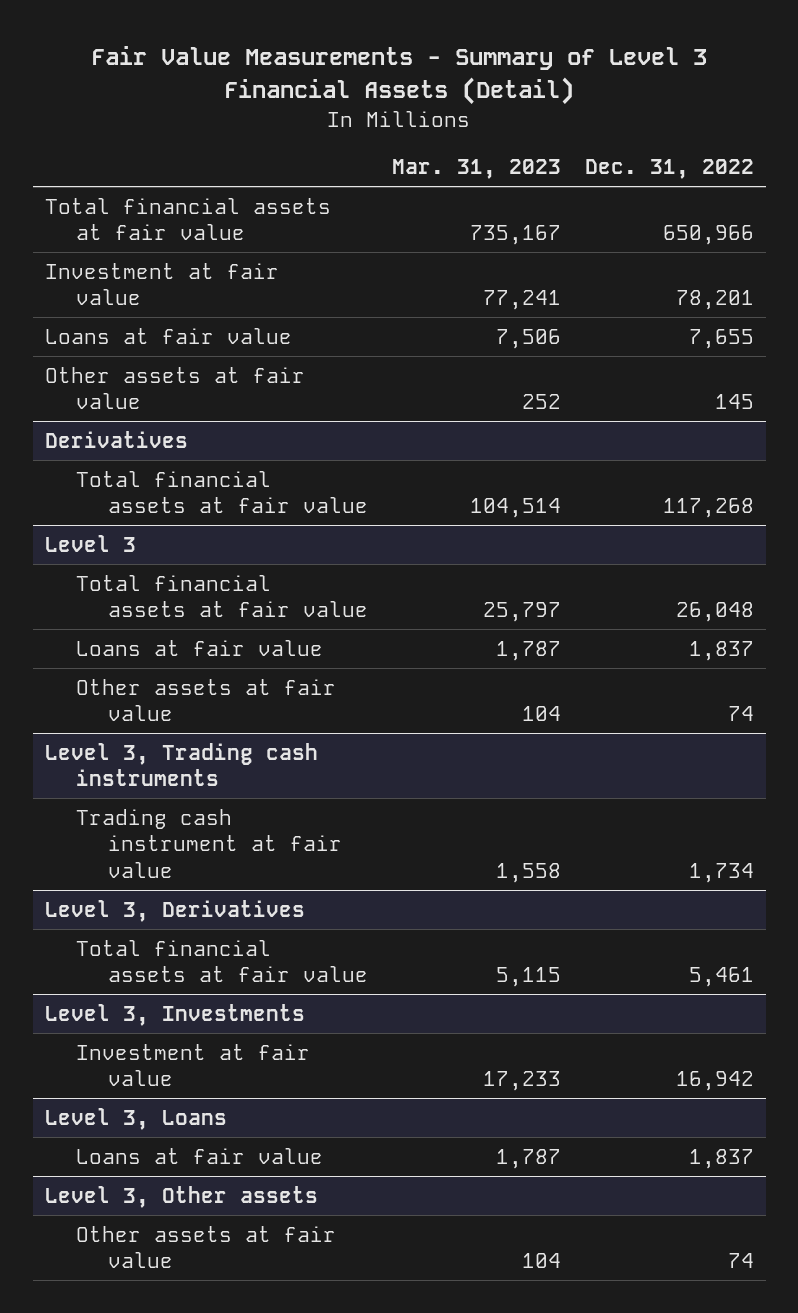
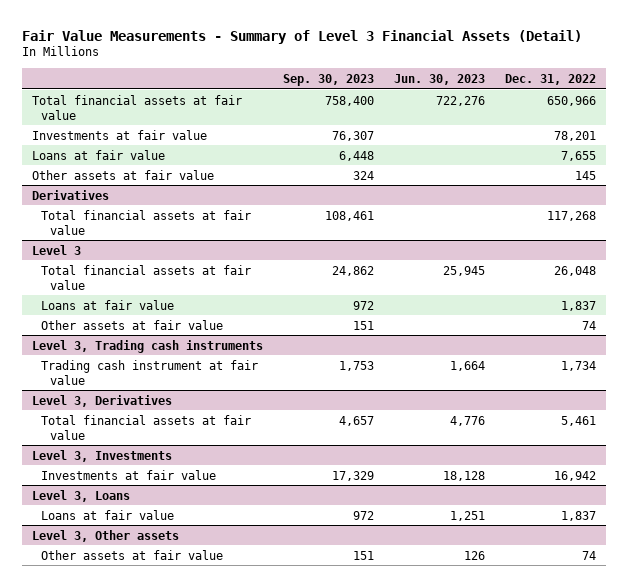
[392,159,562,180] Mar. 31, 2023 -> none
none -> [283,73,375,86] Sep. 30, 2023
none -> [393,73,485,85] Jun. 30, 2023
[44,262,279,306] Investment at fair value -> [32,129,208,140] Investments at fair value
[76,1043,311,1087] Investment at fair value -> [41,469,217,480] Investments at fair value

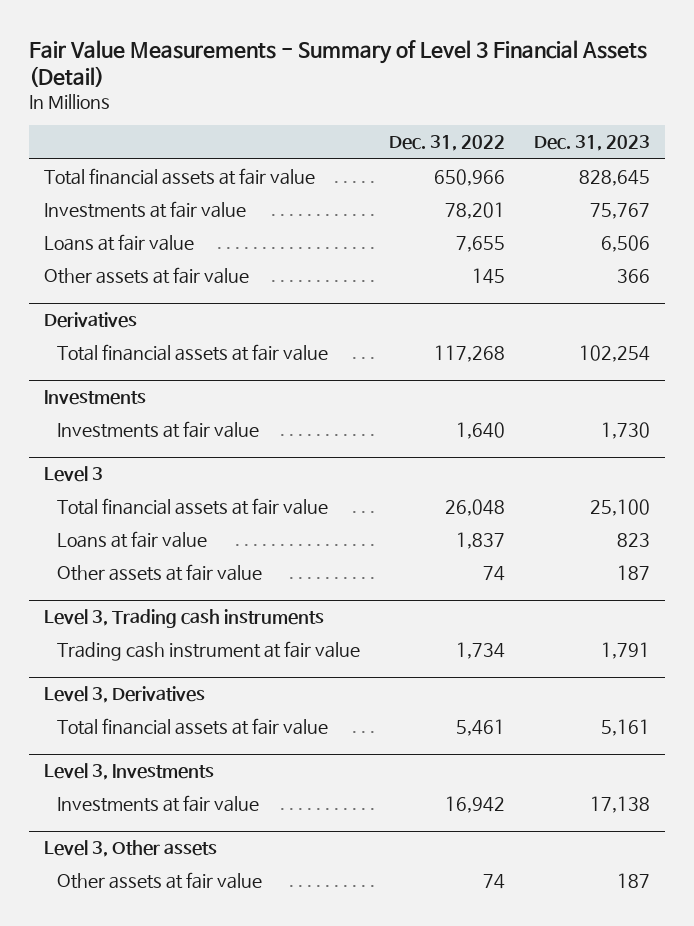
[283,73,375,86] Sep. 30, 2023 -> none
[393,73,485,85] Jun. 30, 2023 -> none
none -> [534,135,651,152] Dec. 31, 2023
none -> [43,390,146,406] Investments
none -> [57,421,260,439] Investments at fair value
[32,489,131,502] Level 3, Loans -> none
[41,509,175,520] Loans at fair value -> none

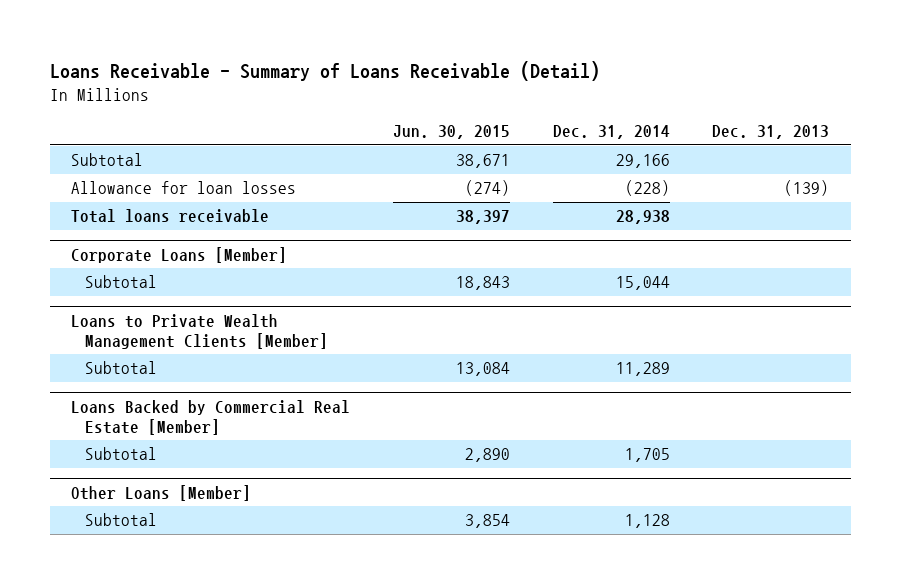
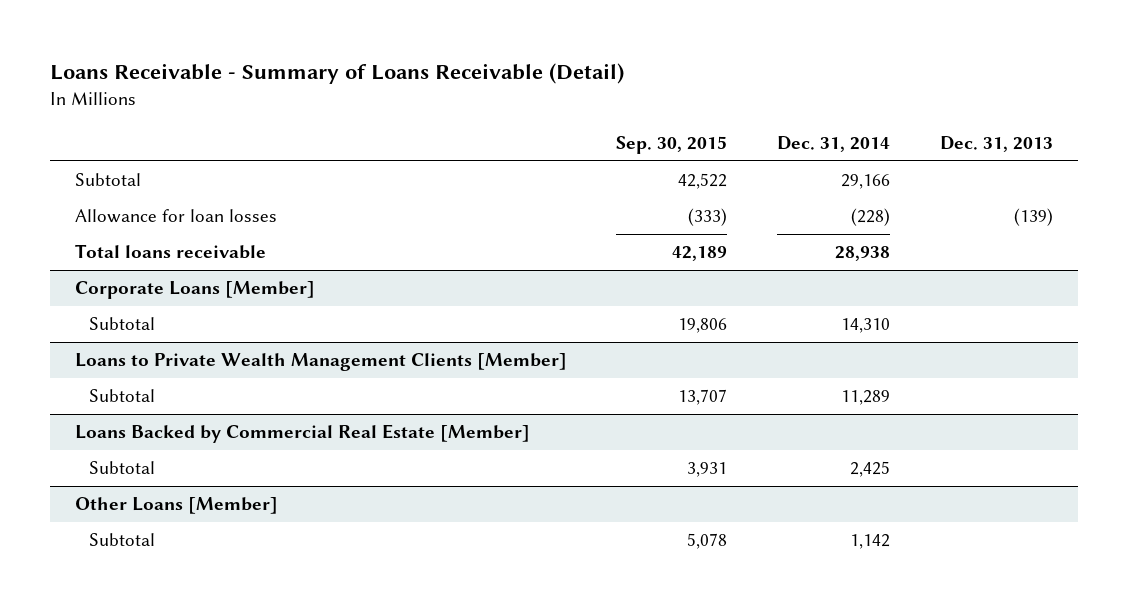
[393,125,511,140] Jun. 30, 2015 -> none
none -> [616,135,728,154] Sep. 30, 2015
[615,276,670,291] 15,044 -> [841,318,891,334] 14,310
[624,448,670,463] 1,705 -> [850,461,891,478] 2,425
[624,514,670,529] 1,128 -> [850,534,891,550] 1,142

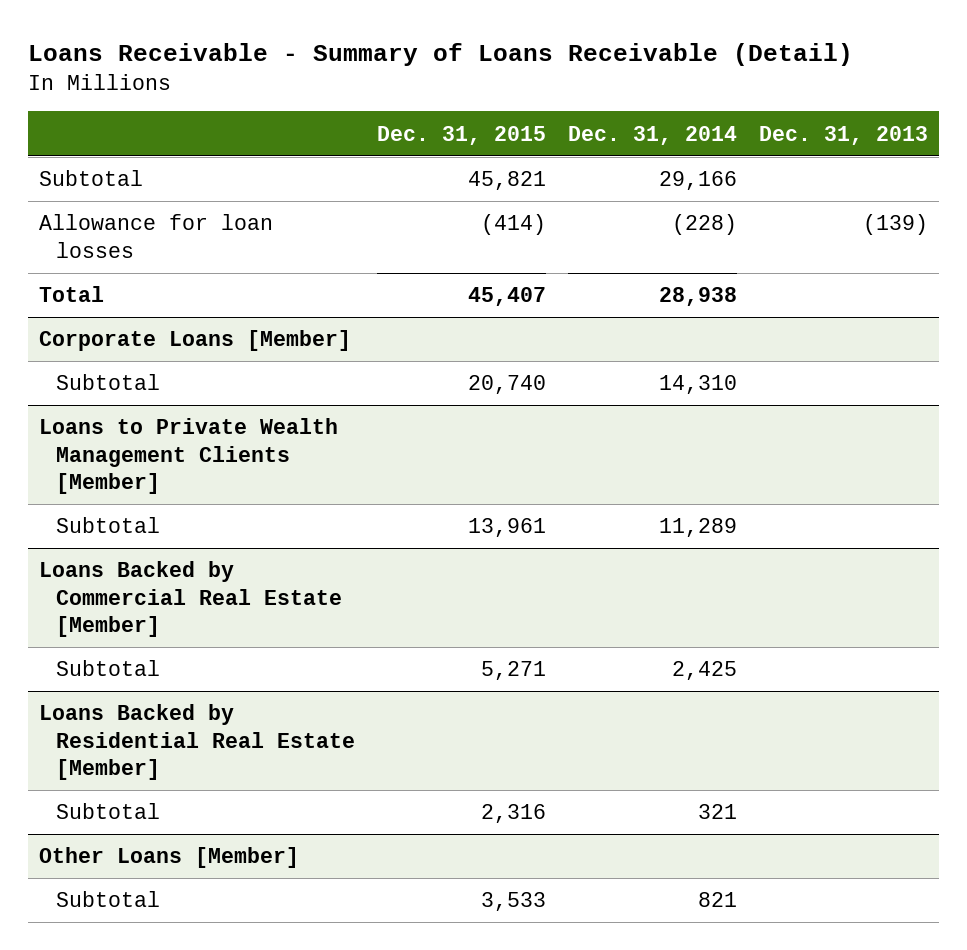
[616,135,728,154] Sep. 30, 2015 -> none
none -> [376,125,546,145] Dec. 31, 2015
[74,244,266,260] Total loans receivable -> [39,286,105,303] Total
none -> [39,704,355,780] Loans Backed by Residential Real Estate [Member]
none -> [55,803,160,820] Subtotal
[850,534,891,550] 1,142 -> [697,892,737,908] 821

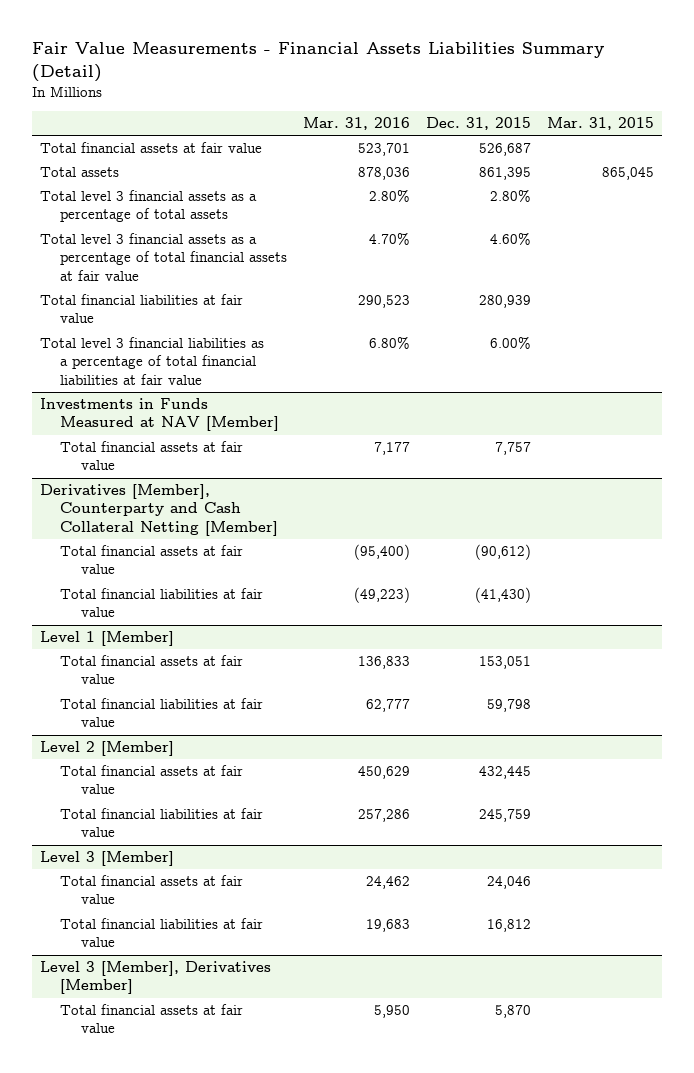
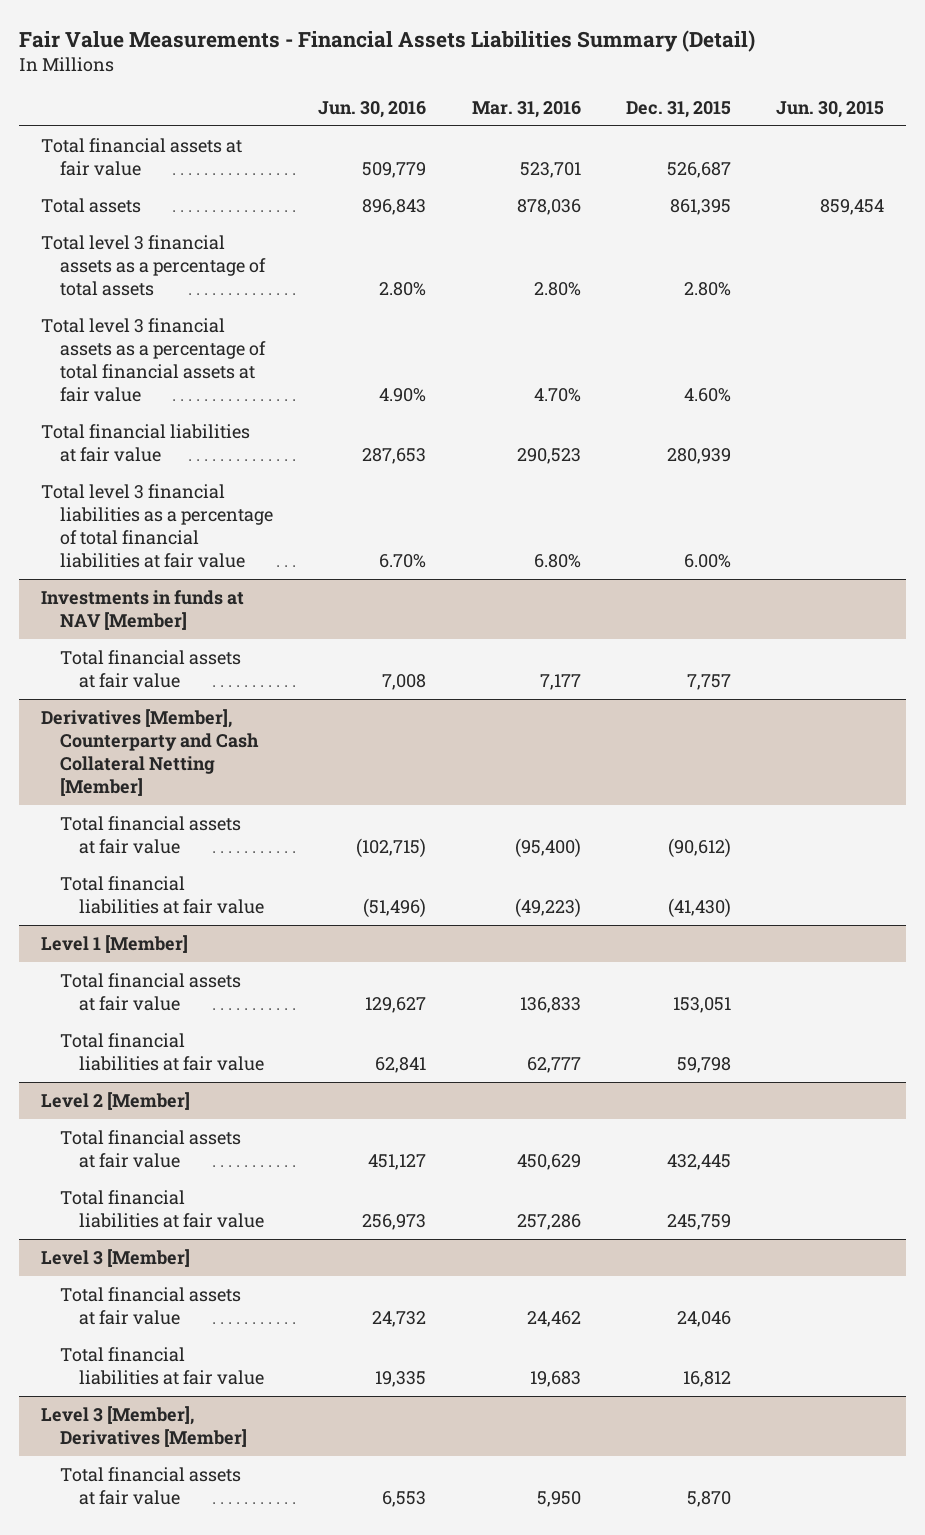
[546,117,654,131] Mar. 31, 2015 -> none
none -> [318,100,427,118] Jun. 30, 2016
none -> [775,100,884,118] Jun. 30, 2015
[39,398,280,432] Investments in Funds Measured at NAV [Member] -> [41,589,245,630] Investments in funds at NAV [Member]

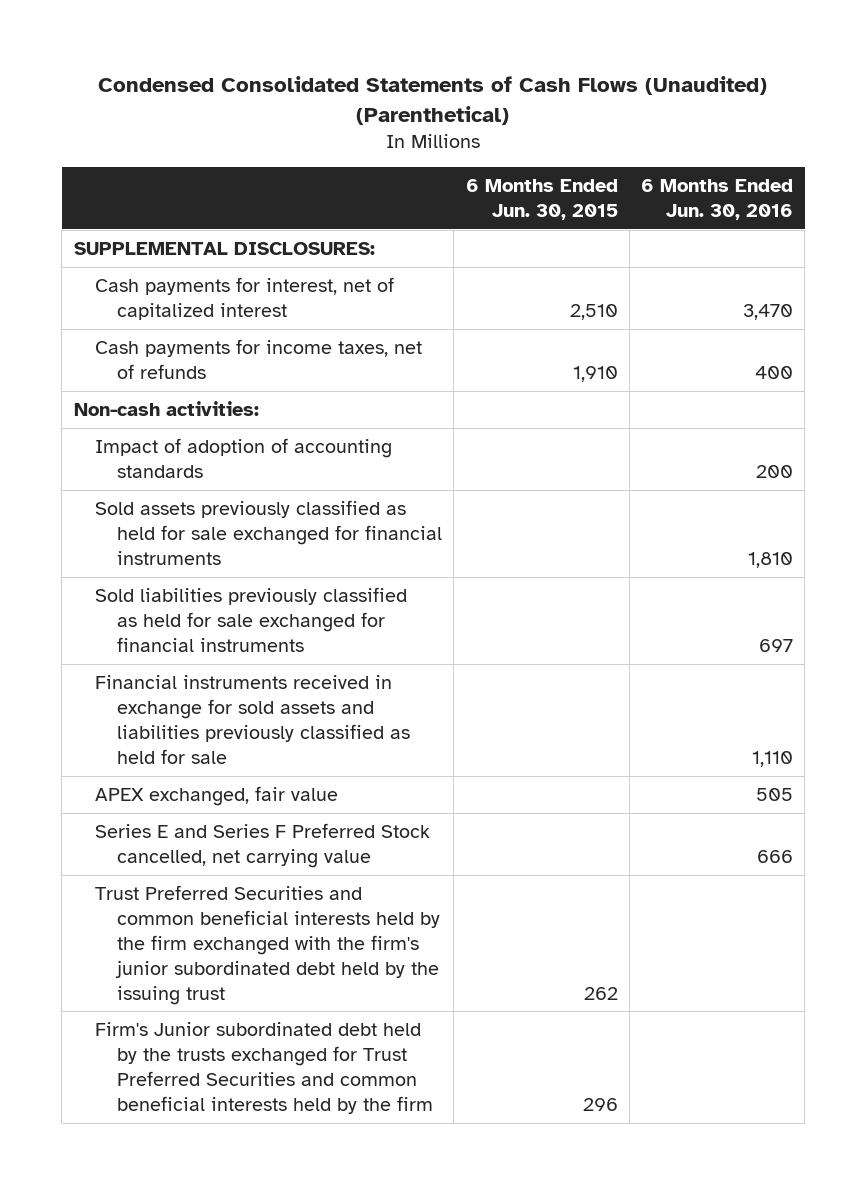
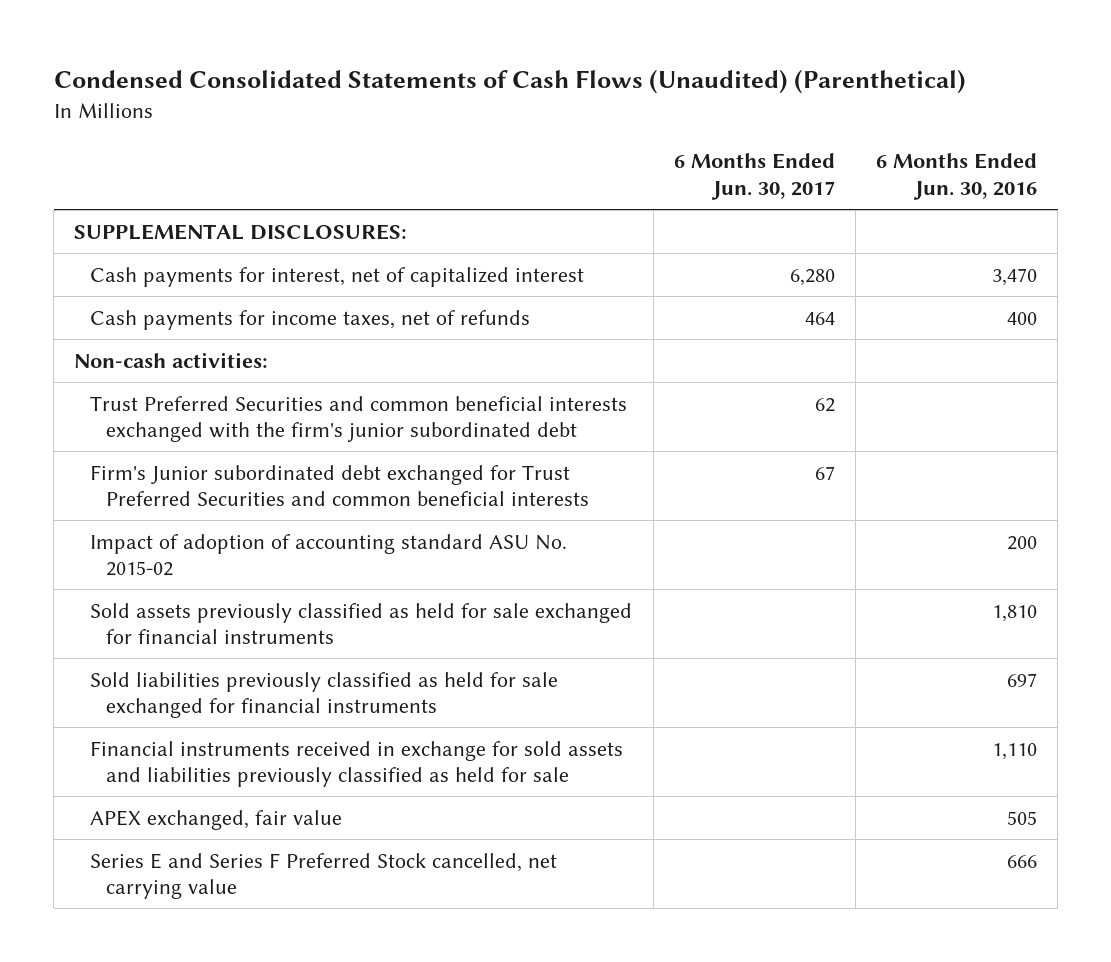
[465,179,618,221] 6 Months Ended Jun. 30, 2015 -> none
none -> [673,153,835,200] 6 Months Ended Jun. 30, 2017
none -> [90,395,628,442] Trust Preferred Securities and common beneficial interests exchanged with the firm's junior subordinated debt
none -> [90,464,590,506] Firm's Junior subordinated debt exchanged for Trust Preferred Securities and common beneficial interests
[95,437,393,478] Impact of adoption of accounting standards -> [90,533,568,576] Impact of adoption of accounting standard ASU No. 2015-02
[95,884,441,1005] Trust Preferred Securities and common beneficial interests held by the firm exchanged with the firm's junior subordinated debt held by the issuing trust -> none
[95,1021,434,1114] Firm's Junior subordinated debt held by the trusts exchanged for Trust Preferred Securities and common beneficial interests held by the firm -> none

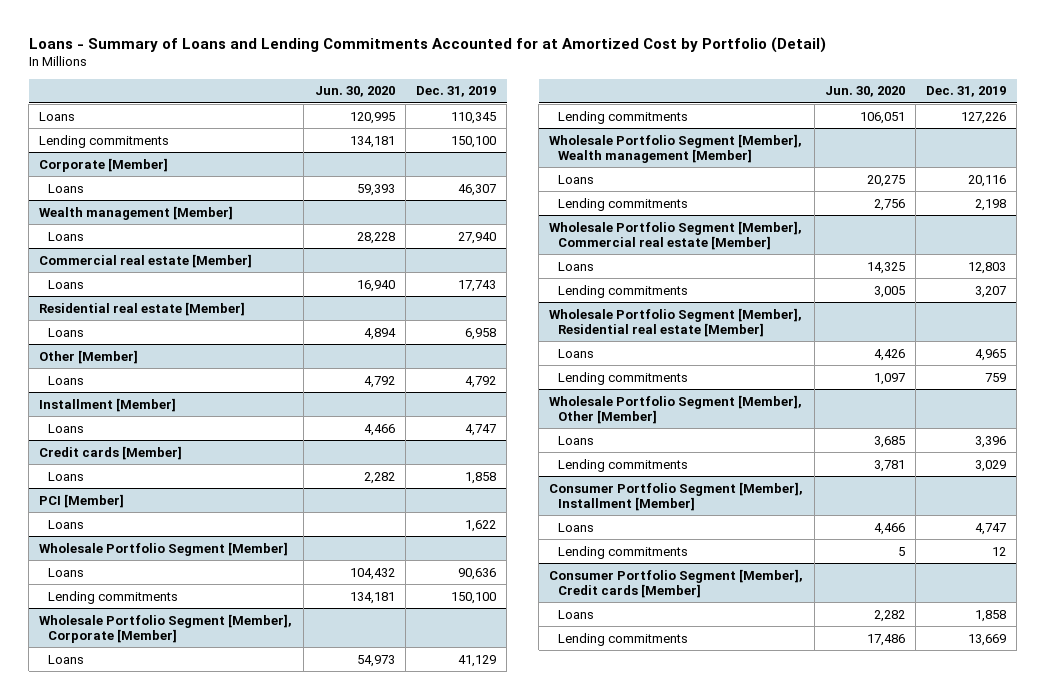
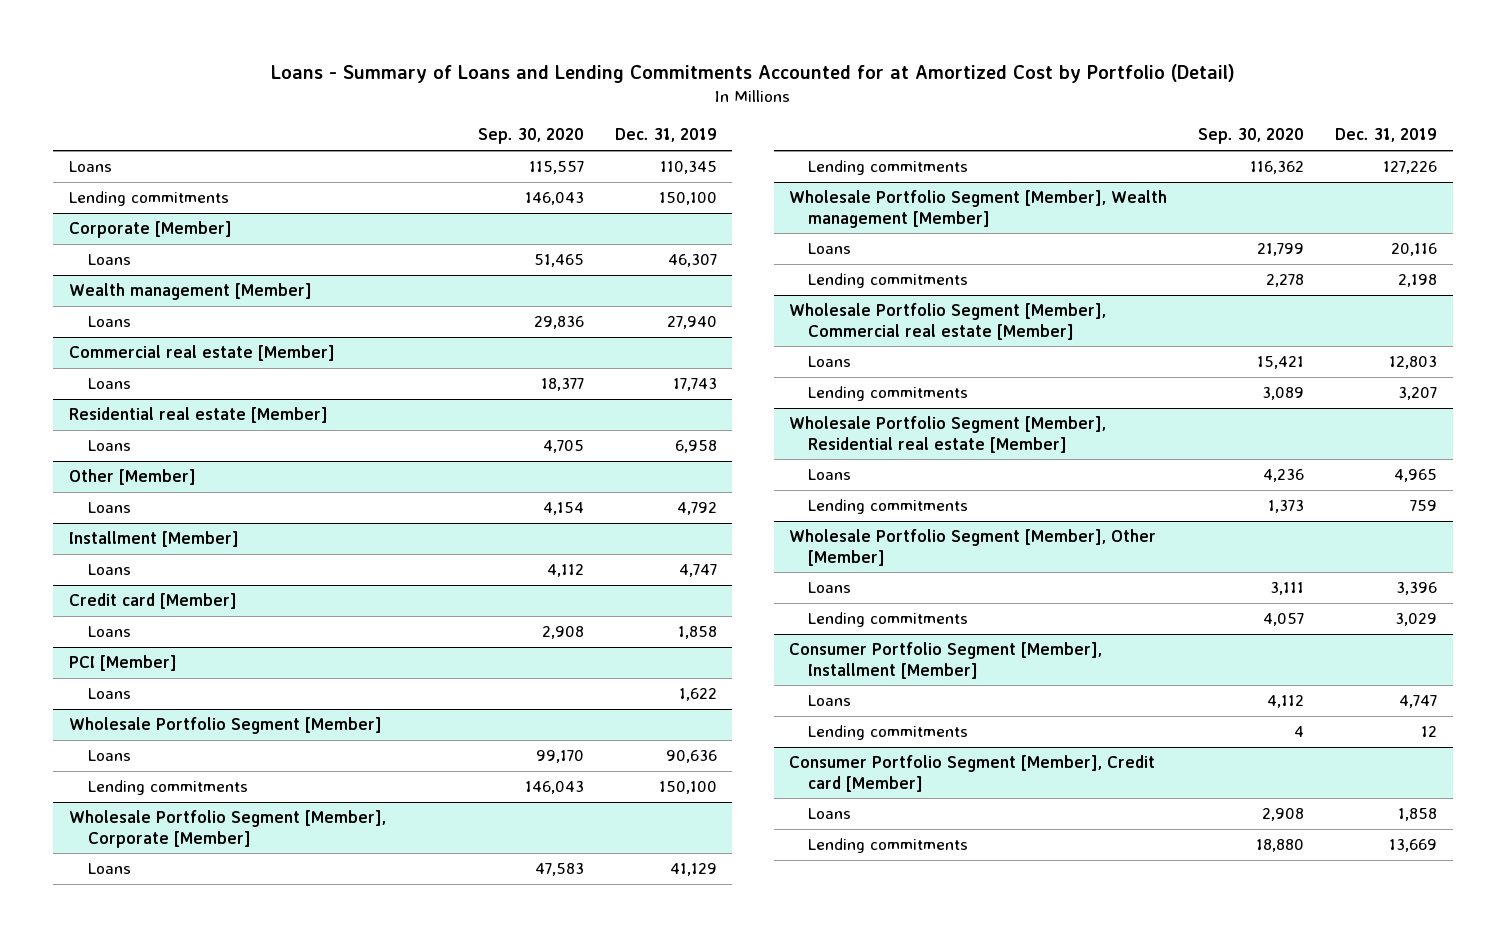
[314,86,395,98] Jun. 30, 2020 -> none
none -> [477,128,584,145] Sep. 30, 2020
[39,445,183,460] Credit cards [Member] -> [68,593,237,610] Credit card [Member]
[549,568,804,598] Consumer Portfolio Segment [Member], Credit cards [Member] -> [789,755,1156,792] Consumer Portfolio Segment [Member], Credit card [Member]

